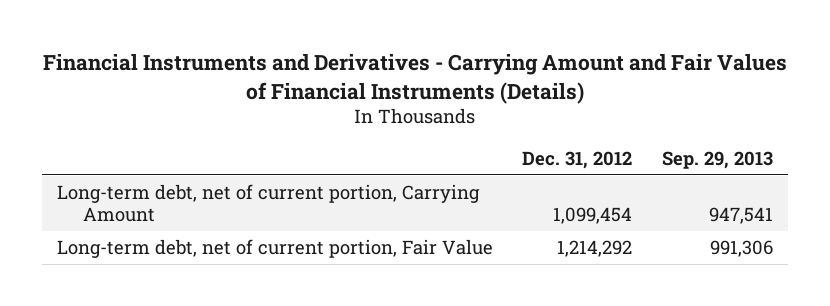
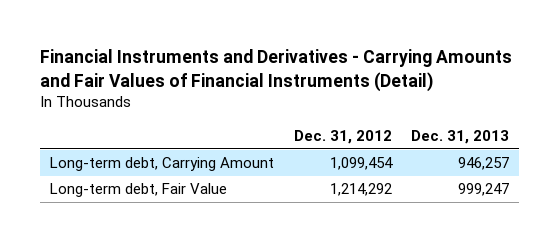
[42,54,787,104] Financial Instruments and Derivatives - Carrying Amount and Fair Values of Financial Instruments (Details) -> [39,49,512,92] Financial Instruments and Derivatives - Carrying Amounts and Fair Values of Financial Instruments (Detail)
[661,150,773,169] Sep. 29, 2013 -> none
none -> [411,129,510,144] Dec. 31, 2013
[56,184,480,222] Long-term debt, net of current portion, Carrying Amount -> [49,157,274,172] Long-term debt, Carrying Amount
[56,239,493,259] Long-term debt, net of current portion, Fair Value -> [49,183,227,198] Long-term debt, Fair Value

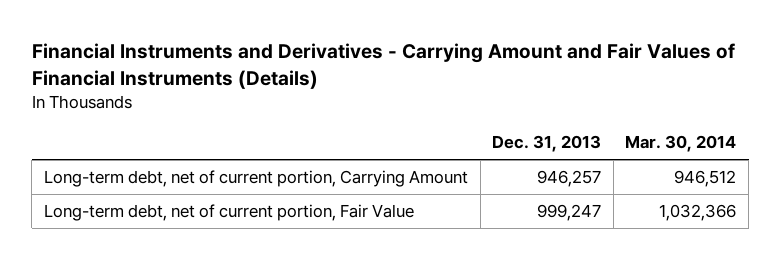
[39,49,512,92] Financial Instruments and Derivatives - Carrying Amounts and Fair Values of Financial Instruments (Detail) -> [31,43,735,89] Financial Instruments and Derivatives - Carrying Amount and Fair Values of Financial Instruments (Details)
[293,129,392,144] Dec. 31, 2012 -> none
none -> [625,135,737,153] Mar. 30, 2014
[49,157,274,172] Long-term debt, Carrying Amount -> [43,170,468,188] Long-term debt, net of current portion, Carrying Amount
[49,183,227,198] Long-term debt, Fair Value -> [43,204,414,222] Long-term debt, net of current portion, Fair Value

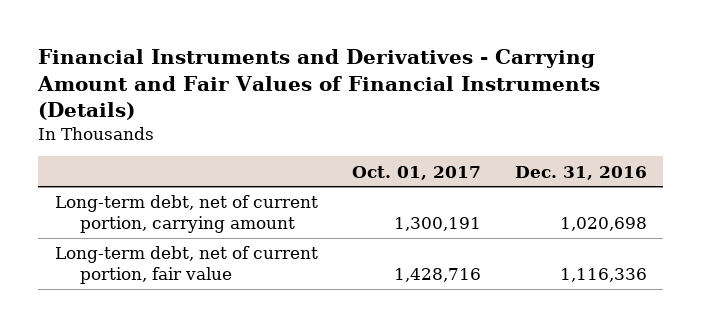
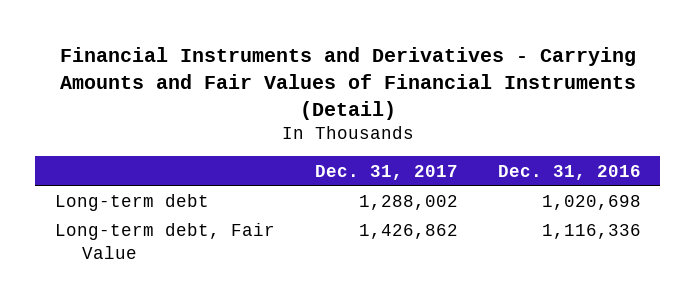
[37,49,601,120] Financial Instruments and Derivatives - Carrying Amount and Fair Values of Financial Instruments (Details) -> [59,46,636,120] Financial Instruments and Derivatives - Carrying Amounts and Fair Values of Financial Instruments (Detail)
[351,165,481,180] Oct. 01, 2017 -> none
none -> [314,164,458,180] Dec. 31, 2017
[55,195,319,234] Long-term debt, net of current portion, carrying amount -> [55,194,210,212] Long-term debt
[55,246,319,285] Long-term debt, net of current portion, fair value -> [55,223,276,259] Long-term debt, Fair Value

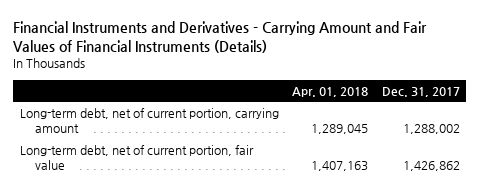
[59,46,636,120] Financial Instruments and Derivatives - Carrying Amounts and Fair Values of Financial Instruments (Detail) -> [13,21,428,54] Financial Instruments and Derivatives - Carrying Amount and Fair Values of Financial Instruments (Details)
[497,164,641,180] Dec. 31, 2016 -> none
none -> [292,86,369,97] Apr. 01, 2018
[55,194,210,212] Long-term debt -> [19,108,279,134] Long-term debt, net of current portion, carrying amount
[55,223,276,259] Long-term debt, Fair Value -> [19,145,254,171] Long-term debt, net of current portion, fair value

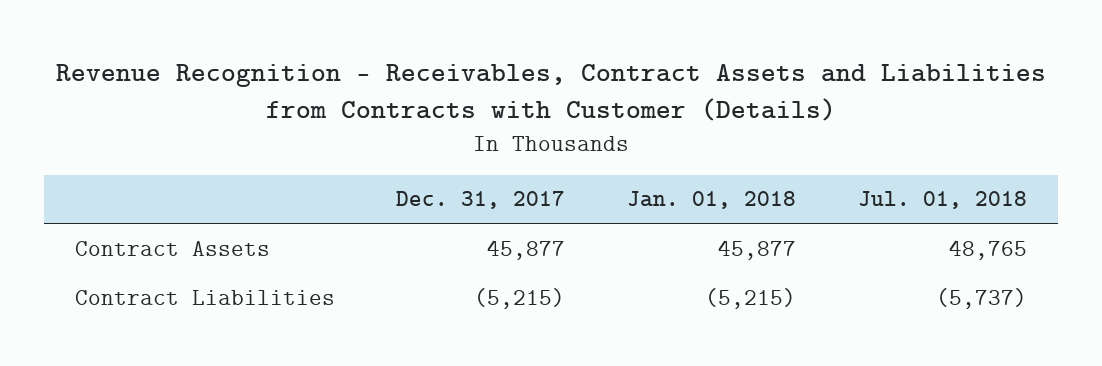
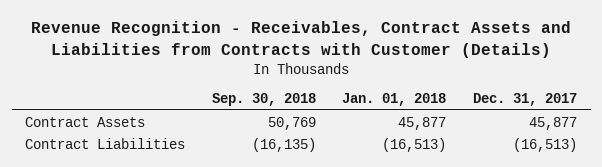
[857,191,1027,210] Jul. 01, 2018 -> none
none -> [211,93,316,107] Sep. 30, 2018
[474,287,566,309] (5,215) -> [513,137,578,152] (16,513)
[705,287,797,309] (5,215) -> [382,137,447,152] (16,513)

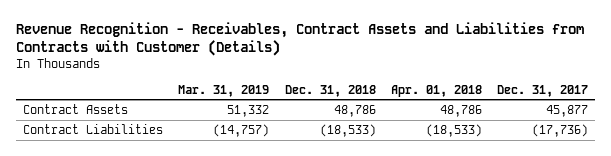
[211,93,316,107] Sep. 30, 2018 -> none
[342,93,447,107] Jan. 01, 2018 -> none
none -> [178,84,270,97] Mar. 31, 2019
none -> [284,84,376,97] Dec. 31, 2018
none -> [390,84,482,97] Apr. 01, 2018
[513,137,578,152] (16,513) -> [531,124,588,138] (17,736)

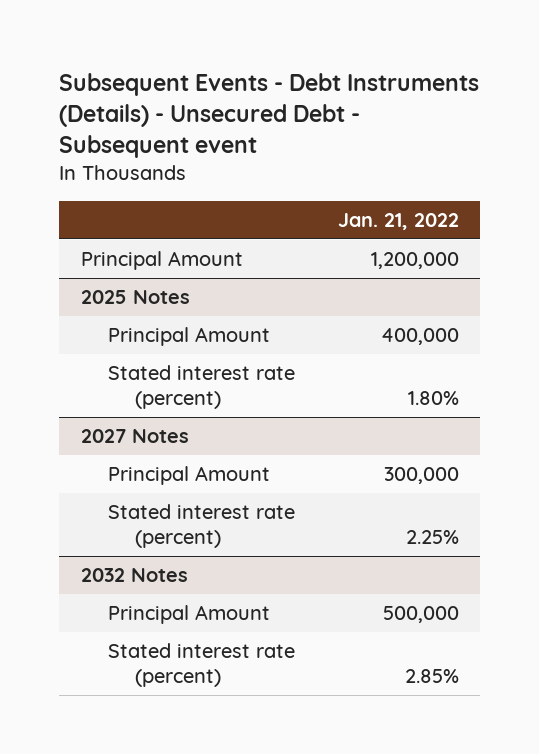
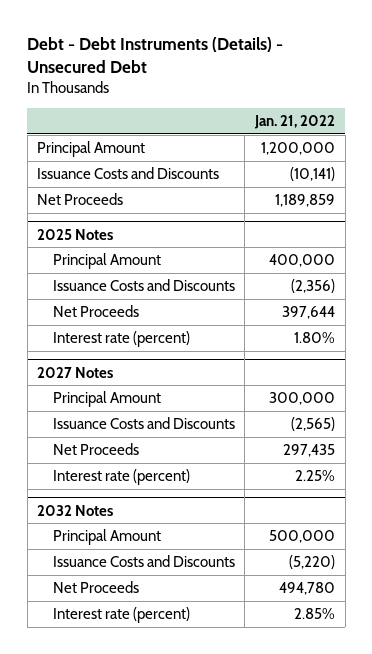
[59,72,480,159] Subsequent Events - Debt Instruments (Details) - Unsecured Debt - Subsequent event -> [27,37,284,74] Debt - Debt Instruments (Details) - Unsecured Debt
none -> [37,166,220,179] Issuance Costs and Discounts
none -> [37,192,124,205] Net Proceeds
none -> [52,278,235,291] Issuance Costs and Discounts
none -> [52,304,139,317] Net Proceeds
[107,365,295,410] Stated interest rate (percent) -> [52,330,190,347] Interest rate (percent)
none -> [52,416,235,429] Issuance Costs and Discounts
none -> [52,442,139,455] Net Proceeds
[107,504,295,549] Stated interest rate (percent) -> [52,468,190,485] Interest rate (percent)
none -> [52,554,235,567] Issuance Costs and Discounts
none -> [52,580,139,593] Net Proceeds
[107,643,295,688] Stated interest rate (percent) -> [52,606,190,623] Interest rate (percent)

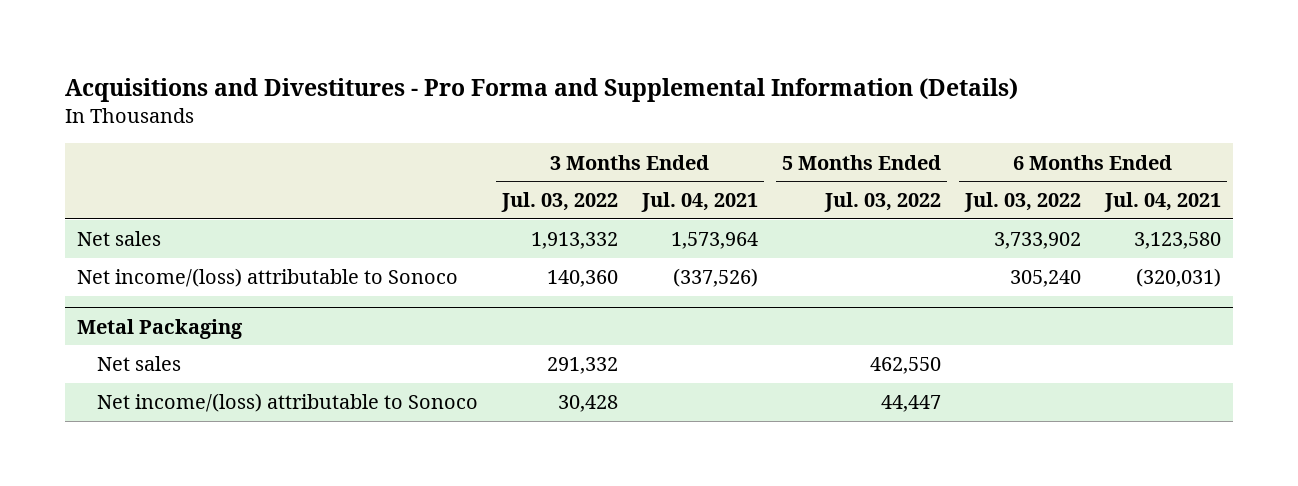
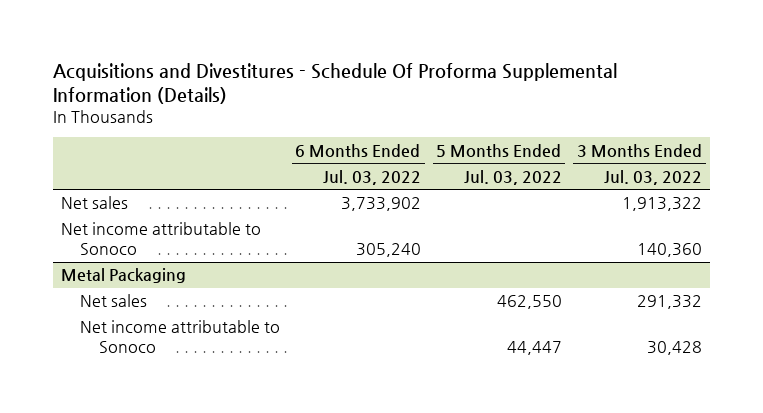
[64,78,1018,103] Acquisitions and Divestitures - Pro Forma and Supplemental Information (Details) -> [53,63,618,105] Acquisitions and Divestitures - Schedule Of Proforma Supplemental Information (Details)
[641,192,759,213] Jul. 04, 2021 -> none
[1104,192,1222,213] Jul. 04, 2021 -> none
[531,232,619,250] 1,913,332 -> [622,197,703,212] 1,913,322
[76,268,458,288] Net income/(loss) attributable to Sonoco -> [61,222,262,255] Net income attributable to Sonoco
[97,393,479,413] Net income/(loss) attributable to Sonoco -> [80,320,281,353] Net income attributable to Sonoco

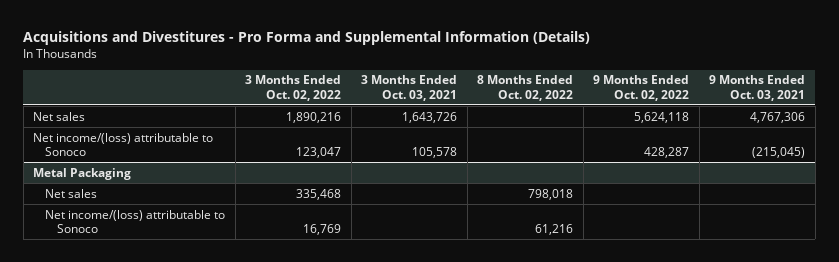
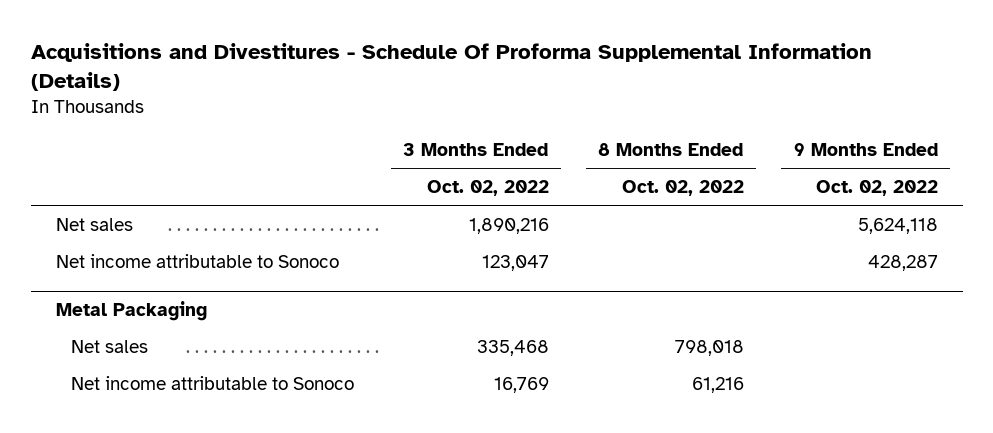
[23,30,591,45] Acquisitions and Divestitures - Pro Forma and Supplemental Information (Details) -> [30,43,872,92] Acquisitions and Divestitures - Schedule Of Proforma Supplemental Information (Details)
[361,75,458,101] 3 Months Ended Oct. 03, 2021 -> none
[709,75,806,101] 9 Months Ended Oct. 03, 2021 -> none
[33,132,214,156] Net income/(loss) attributable to Sonoco -> [55,253,339,268] Net income attributable to Sonoco
[45,209,226,233] Net income/(loss) attributable to Sonoco -> [70,375,354,390] Net income attributable to Sonoco

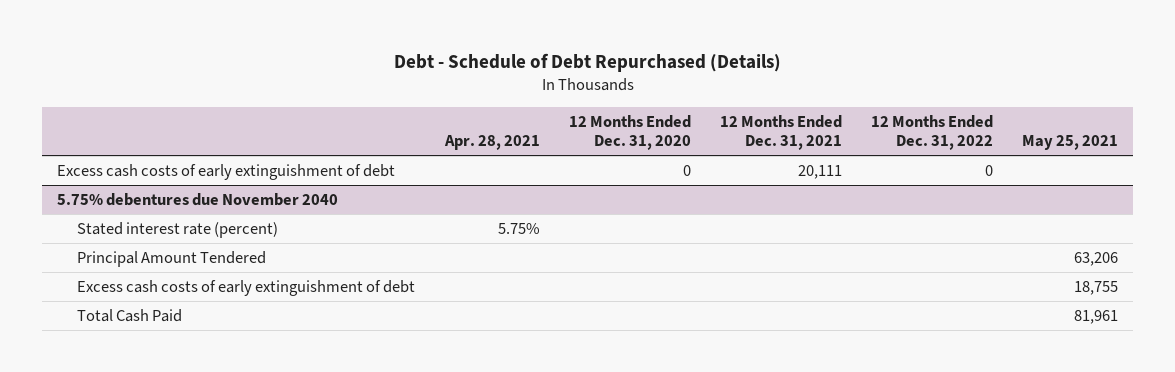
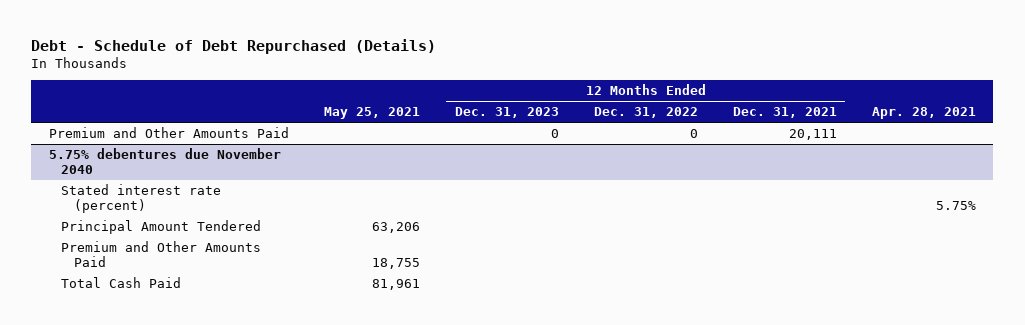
[568,114,691,151] 12 Months Ended Dec. 31, 2020 -> none
none -> [454,107,559,119] Dec. 31, 2023
[56,164,395,181] Excess cash costs of early extinguishment of debt -> [48,127,289,139] Premium and Other Amounts Paid
[77,280,416,297] Excess cash costs of early extinguishment of debt -> [61,241,262,268] Premium and Other Amounts Paid

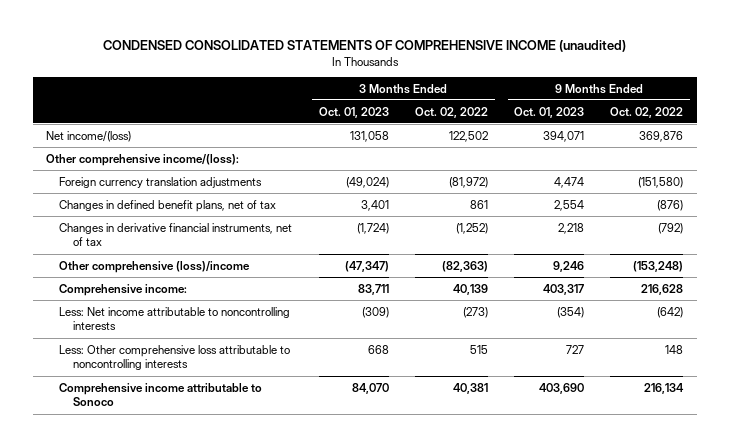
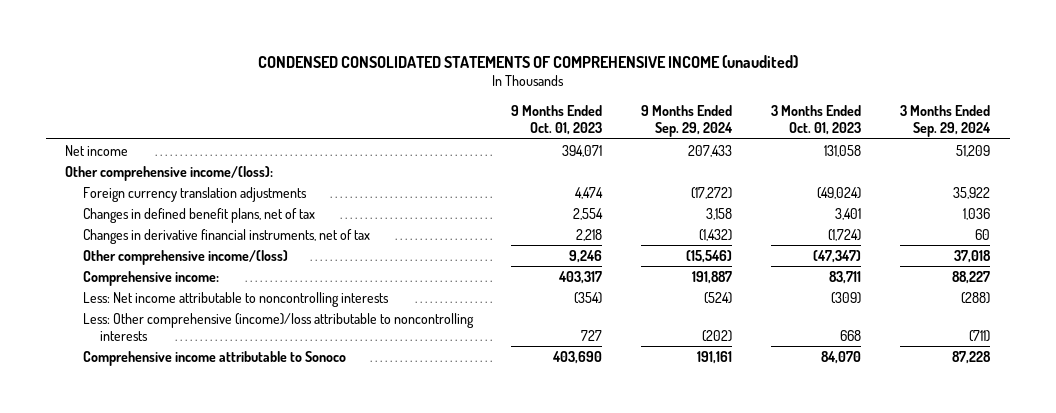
[414,106,488,118] Oct. 02, 2022 -> none
[610,106,684,118] Oct. 02, 2022 -> none
none -> [641,105,734,138] 9 Months Ended Sep. 29, 2024
none -> [900,105,992,138] 3 Months Ended Sep. 29, 2024
[45,130,131,142] Net income/(loss) -> [65,144,129,156] Net income
[59,260,251,273] Other comprehensive (loss)/income -> [82,249,288,265] Other comprehensive income/(loss)
[59,344,291,371] Less: Other comprehensive loss attributable to noncontrolling interests -> [82,312,474,341] Less: Other comprehensive (income)/loss attributable to noncontrolling interests

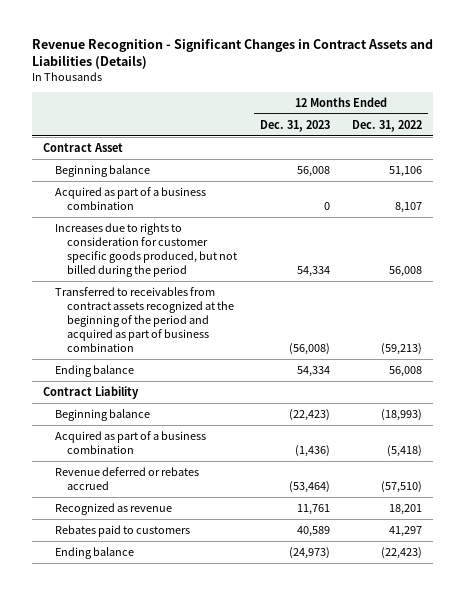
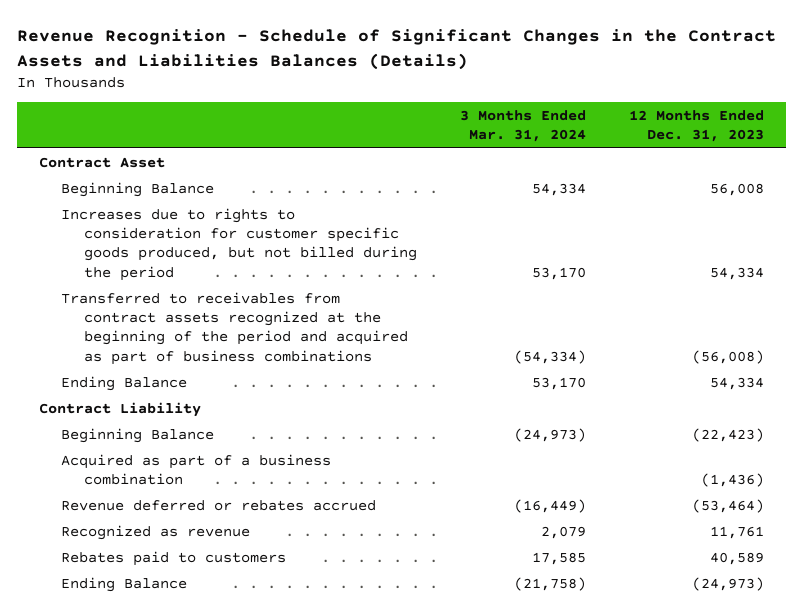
[31,38,433,69] Revenue Recognition - Significant Changes in Contract Assets and Liabilities (Details) -> [17,29,777,70] Revenue Recognition - Schedule of Significant Changes in the Contract Assets and Liabilities Balances (Details)
[352,119,423,132] Dec. 31, 2022 -> none
none -> [459,109,586,143] 3 Months Ended Mar. 31, 2024
[55,187,207,211] Acquired as part of a business combination -> none
[55,165,151,178] Beginning balance -> [61,181,215,197] Beginning Balance
[55,287,235,353] Transferred to receivables from contract assets recognized at the beginning of the period and acquired as part of business combination -> [61,291,408,365] Transferred to receivables from contract assets recognized at the beginning of the period and acquired as part of business combinations
[55,365,135,378] Ending balance -> [61,375,188,391] Ending Balance
[55,409,151,422] Beginning balance -> [61,427,215,443] Beginning Balance
[55,547,135,560] Ending balance -> [61,576,188,592] Ending Balance

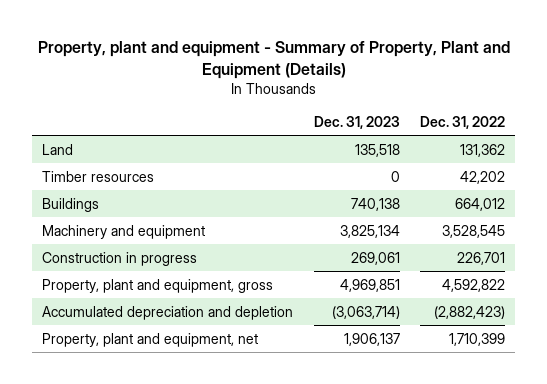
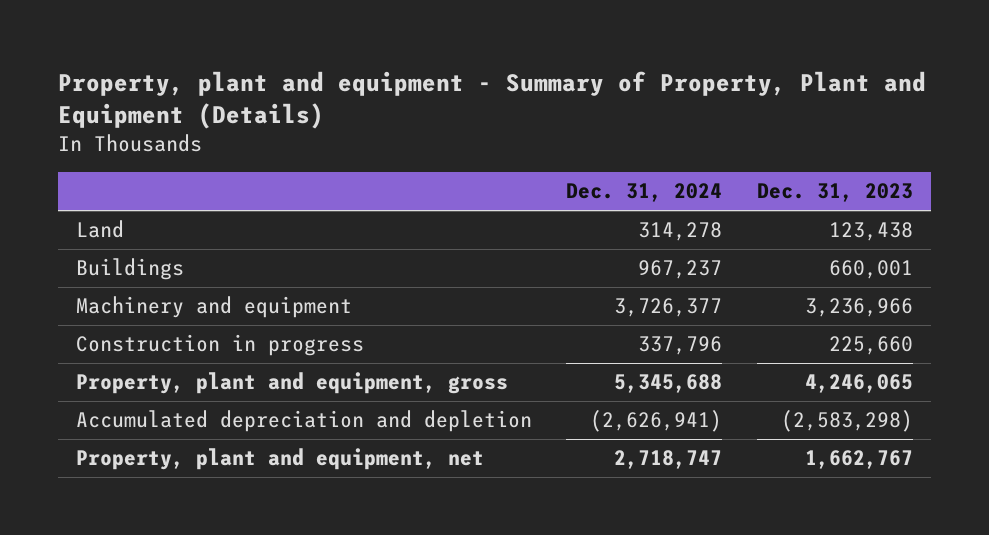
[420,115,506,129] Dec. 31, 2022 -> none
none -> [566,183,723,203] Dec. 31, 2024
[41,170,154,182] Timber resources -> none
[354,143,400,157] 135,518 -> [829,222,914,242] 123,438
[350,197,400,211] 740,138 -> [829,260,914,280] 660,001
[339,224,400,238] 3,825,134 -> [805,298,914,318] 3,236,966
[350,251,400,265] 269,061 -> [829,336,914,356] 225,660
[339,278,400,292] 4,969,851 -> [805,374,914,394] 4,246,065
[331,305,400,319] (3,063,714) -> [781,410,914,433] (2,583,298)
[343,332,400,346] 1,906,137 -> [805,450,914,470] 1,662,767

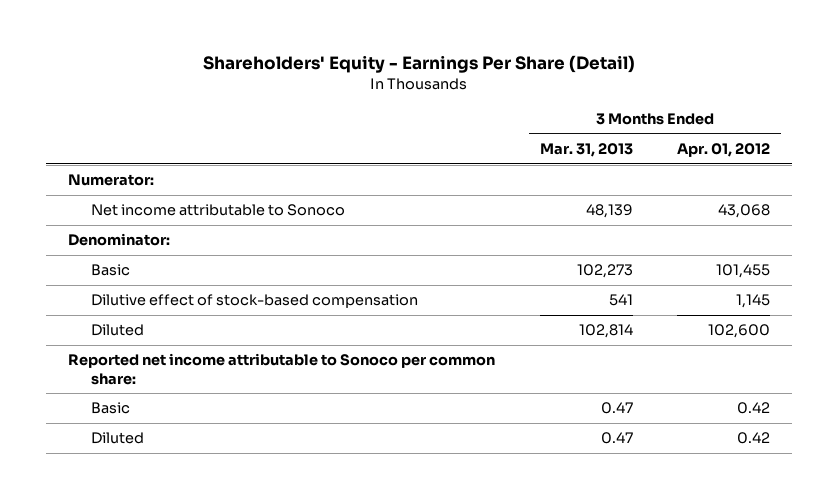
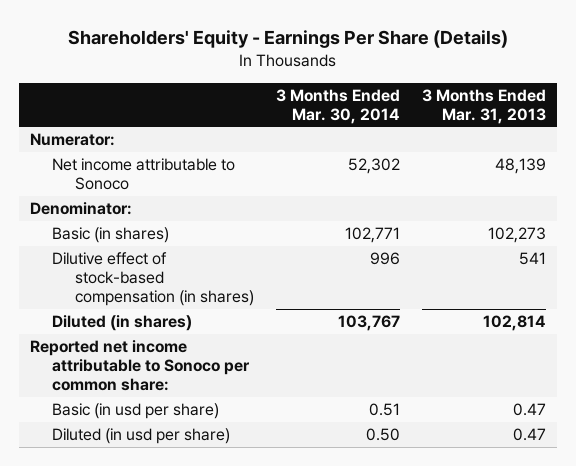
[203,55,636,74] Shareholders' Equity - Earnings Per Share (Detail) -> [67,30,508,49] Shareholders' Equity - Earnings Per Share (Details)
[676,143,770,158] Apr. 01, 2012 -> none
none -> [275,88,400,124] 3 Months Ended Mar. 30, 2014
[91,264,131,277] Basic -> [52,227,170,244] Basic (in shares)
[91,294,419,309] Dilutive effect of stock-based compensation -> [52,252,254,307] Dilutive effect of stock-based compensation (in shares)
[91,324,145,337] Diluted -> [52,315,193,332] Diluted (in shares)
[91,402,131,415] Basic -> [52,403,220,420] Basic (in usd per share)
[91,432,145,445] Diluted -> [52,428,231,445] Diluted (in usd per share)

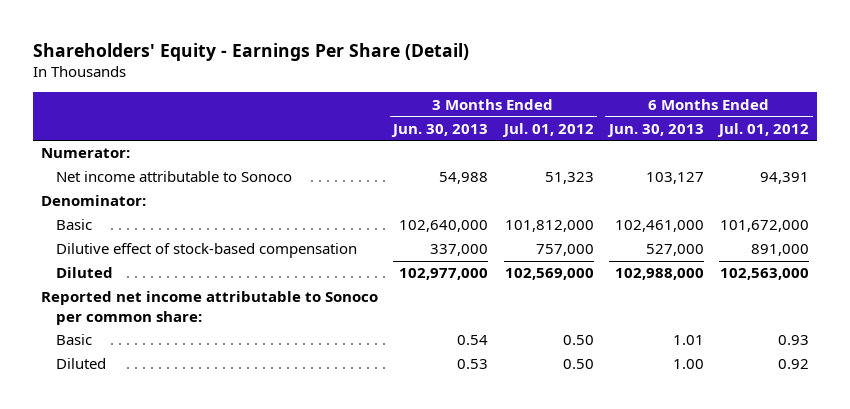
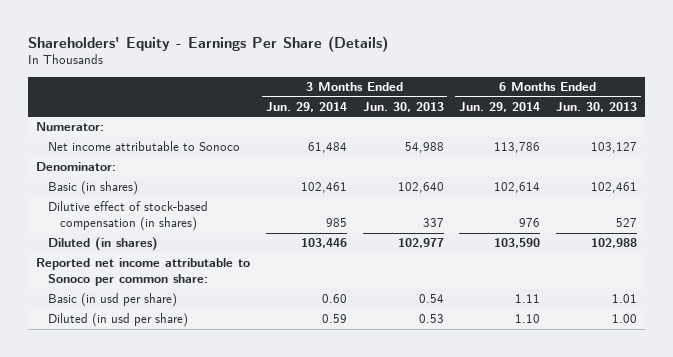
[33,42,470,61] Shareholders' Equity - Earnings Per Share (Detail) -> [28,35,389,52] Shareholders' Equity - Earnings Per Share (Details)
[501,122,594,137] Jul. 01, 2012 -> none
[717,122,810,137] Jul. 01, 2012 -> none
none -> [265,101,347,112] Jun. 29, 2014
none -> [459,101,541,112] Jun. 29, 2014
[56,219,93,231] Basic -> [47,181,138,196] Basic (in shares)
[399,220,489,233] 102,640,000 -> [397,182,444,194] 102,640
[614,220,704,233] 102,461,000 -> [590,182,637,194] 102,461
[56,243,358,259] Dilutive effect of stock-based compensation -> [47,201,208,232] Dilutive effect of stock-based compensation (in shares)
[430,244,489,257] 337,000 -> [422,218,444,228] 337
[645,244,704,257] 527,000 -> [615,218,637,228] 527
[56,267,114,279] Diluted -> [47,237,158,252] Diluted (in shares)
[399,268,489,281] 102,977,000 -> [397,238,444,249] 102,977
[614,268,704,281] 102,988,000 -> [590,238,637,249] 102,988
[56,334,93,346] Basic -> [47,293,177,308] Basic (in usd per share)
[56,358,107,370] Diluted -> [47,313,188,328] Diluted (in usd per share)

